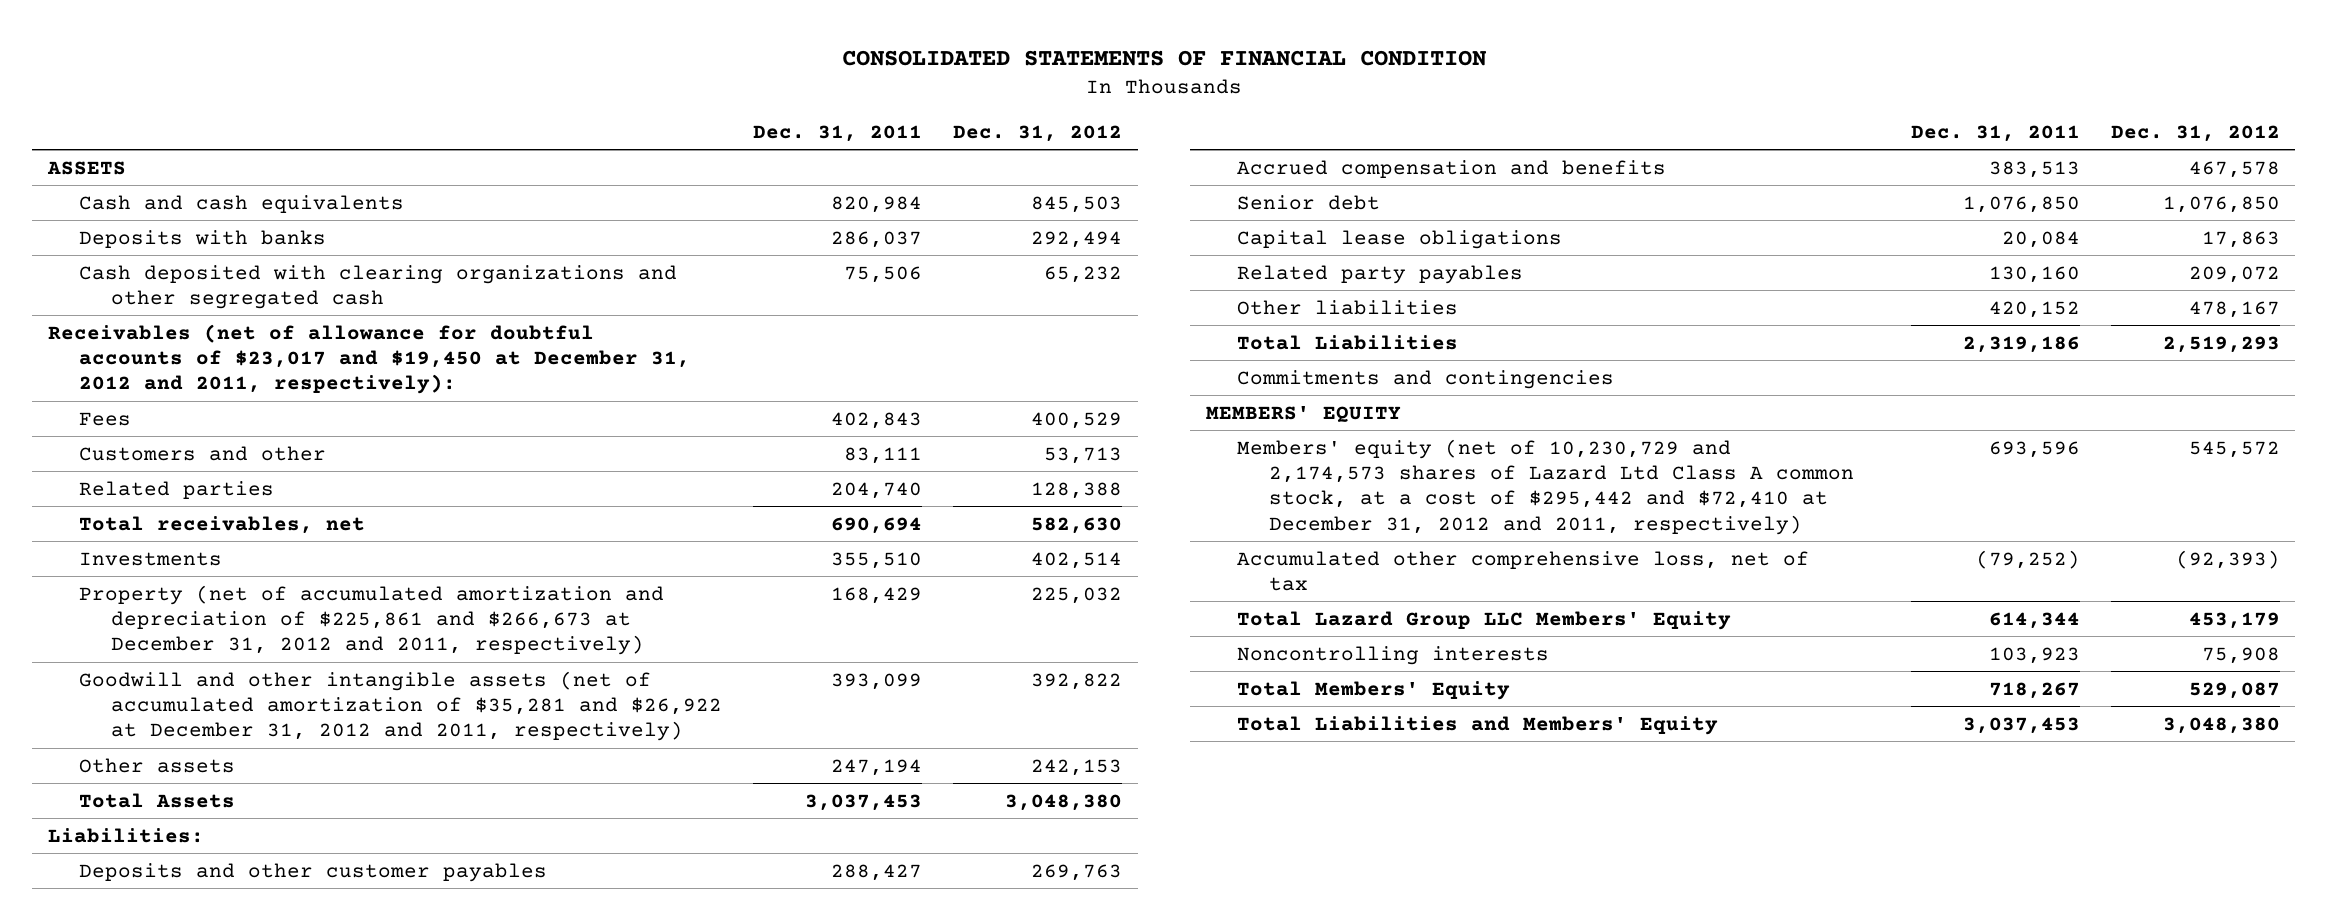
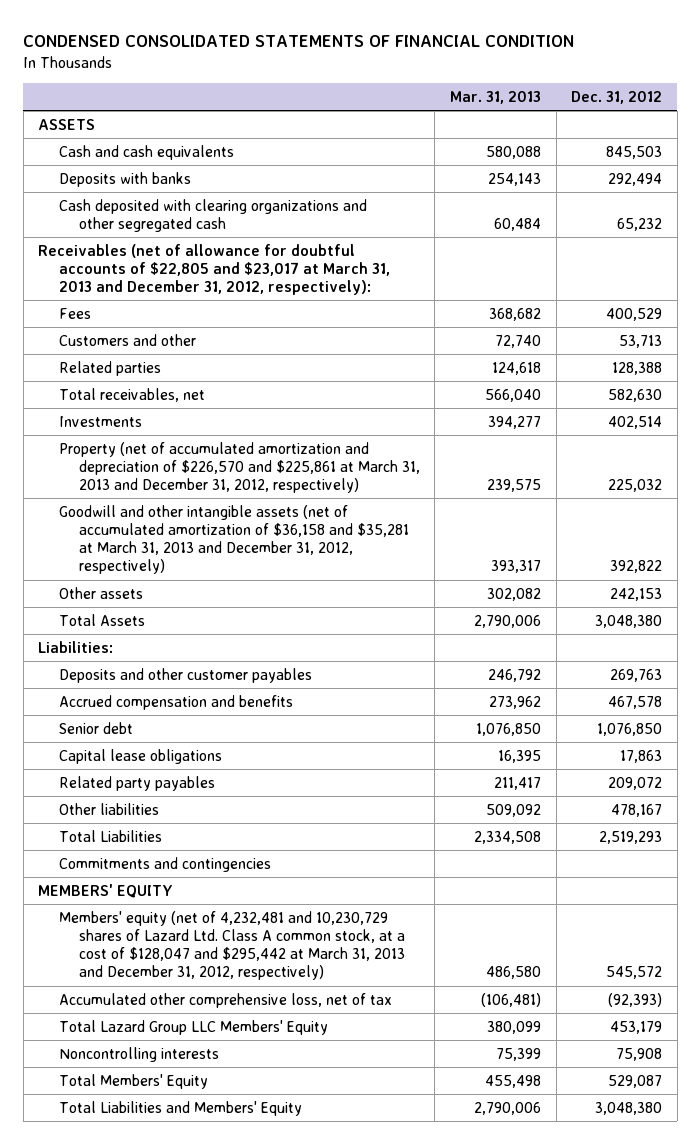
[841,49,1487,66] CONSOLIDATED STATEMENTS OF FINANCIAL CONDITION -> [23,35,575,48] CONDENSED CONSOLIDATED STATEMENTS OF FINANCIAL CONDITION
[752,124,922,142] Dec. 31, 2011 -> none
none -> [450,91,542,105] Mar. 31, 2013
[47,323,691,395] Receivables (net of allowance for doubtful accounts of $23,017 and $19,450 at December 31, 2012 and 2011, respectively): -> [38,243,390,296] Receivables (net of allowance for doubtful accounts of $22,805 and $23,017 at March 31, 2013 and December 31, 2012, respectively):
[79,584,665,656] Property (net of accumulated amortization and depreciation of $225,861 and $266,673 at December 31, 2012 and 2011, respectively) -> [58,441,420,494] Property (net of accumulated amortization and depreciation of $226,570 and $225,861 at March 31, 2013 and December 31, 2012, respectively)
[79,670,722,742] Goodwill and other intangible assets (net of accumulated amortization of $35,281 and $26,922 at December 31, 2012 and 2011, respectively) -> [58,504,409,575] Goodwill and other intangible assets (net of accumulated amortization of $36,158 and $35,281 at March 31, 2013 and December 31, 2012, respectively)
[1237,438,1854,535] Members' equity (net of 10,230,729 and 2,174,573 shares of Lazard Ltd Class A common stock, at a cost of $295,442 and $72,410 at December 31, 2012 and 2011, respectively) -> [58,910,405,981] Members' equity (net of 4,232,481 and 10,230,729 shares of Lazard Ltd. Class A common stock, at a cost of $128,047 and $295,442 at March 31, 2013 and December 31, 2012, respectively)

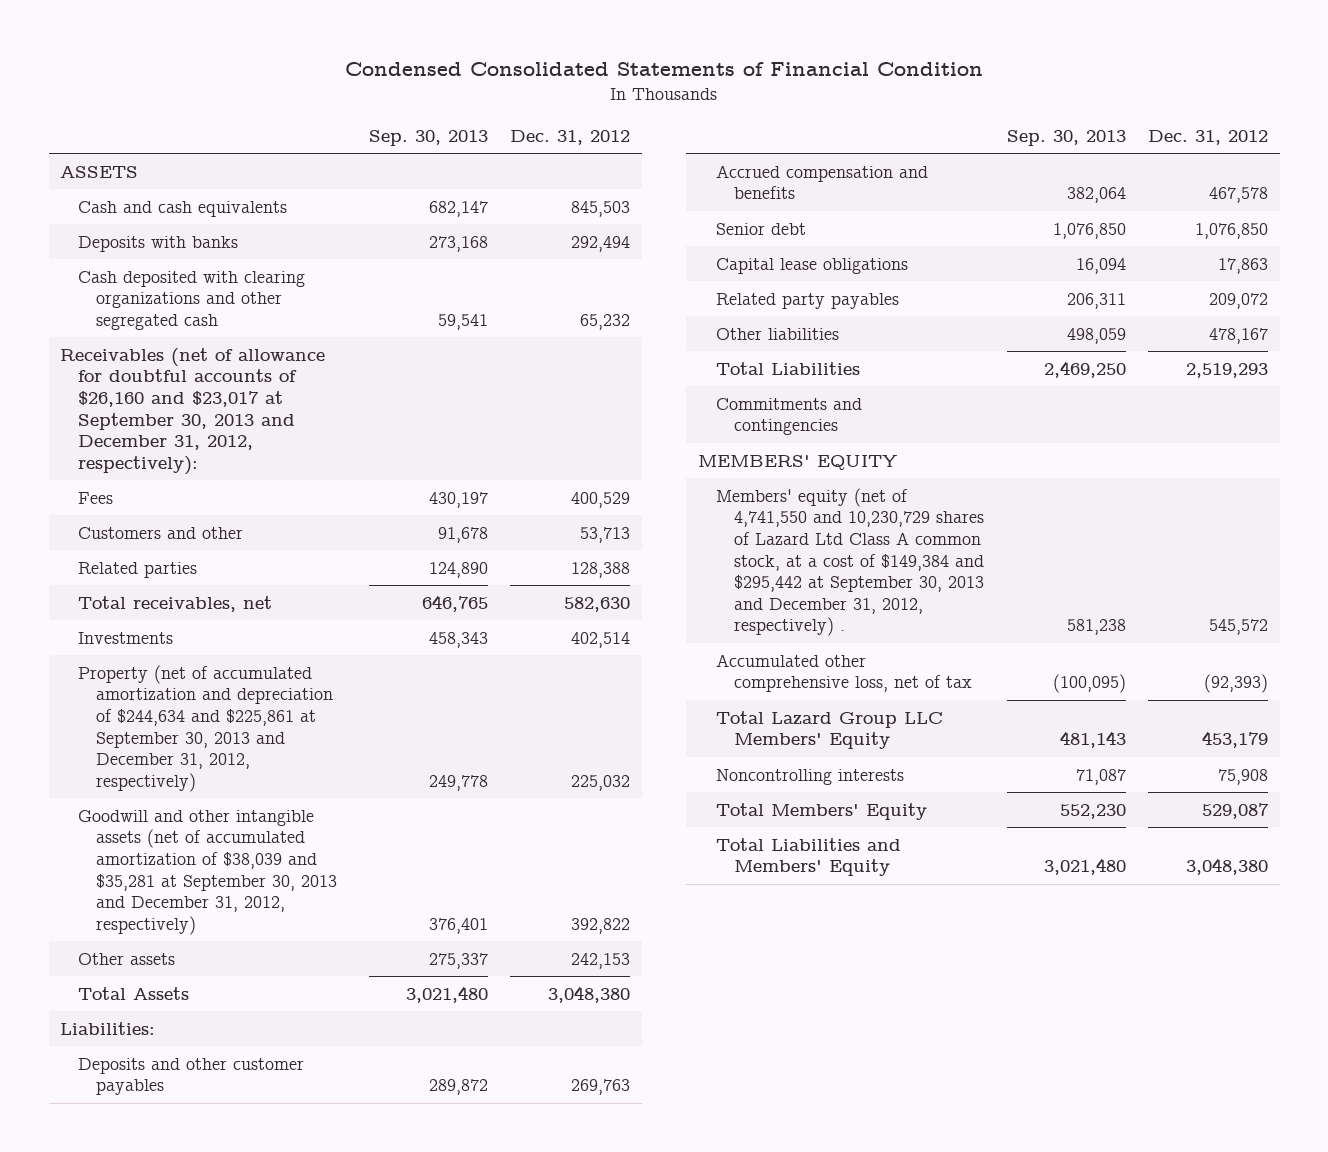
[23,35,575,48] CONDENSED CONSOLIDATED STATEMENTS OF FINANCIAL CONDITION -> [345,62,984,77] Condensed Consolidated Statements of Financial Condition
[450,91,542,105] Mar. 31, 2013 -> none
none -> [368,130,488,147] Sep. 30, 2013
[38,243,390,296] Receivables (net of allowance for doubtful accounts of $22,805 and $23,017 at March 31, 2013 and December 31, 2012, respectively): -> [59,347,325,475] Receivables (net of allowance for doubtful accounts of $26,160 and $23,017 at September 30, 2013 and December 31, 2012, respectively):
[58,441,420,494] Property (net of accumulated amortization and depreciation of $226,570 and $225,861 at March 31, 2013 and December 31, 2012, respectively) -> [78,664,334,792] Property (net of accumulated amortization and depreciation of $244,634 and $225,861 at September 30, 2013 and December 31, 2012, respectively)
[58,504,409,575] Goodwill and other intangible assets (net of accumulated amortization of $36,158 and $35,281 at March 31, 2013 and December 31, 2012, respectively) -> [78,809,338,935] Goodwill and other intangible assets (net of accumulated amortization of $38,039 and $35,281 at September 30, 2013 and December 31, 2012, respectively)
[58,910,405,981] Members' equity (net of 4,232,481 and 10,230,729 shares of Lazard Ltd. Class A common stock, at a cost of $128,047 and $295,442 at March 31, 2013 and December 31, 2012, respectively) -> [716,487,985,637] Members' equity (net of 4,741,550 and 10,230,729 shares of Lazard Ltd Class A common stock, at a cost of $149,384 and $295,442 at September 30, 2013 and December 31, 2012, respectively) .

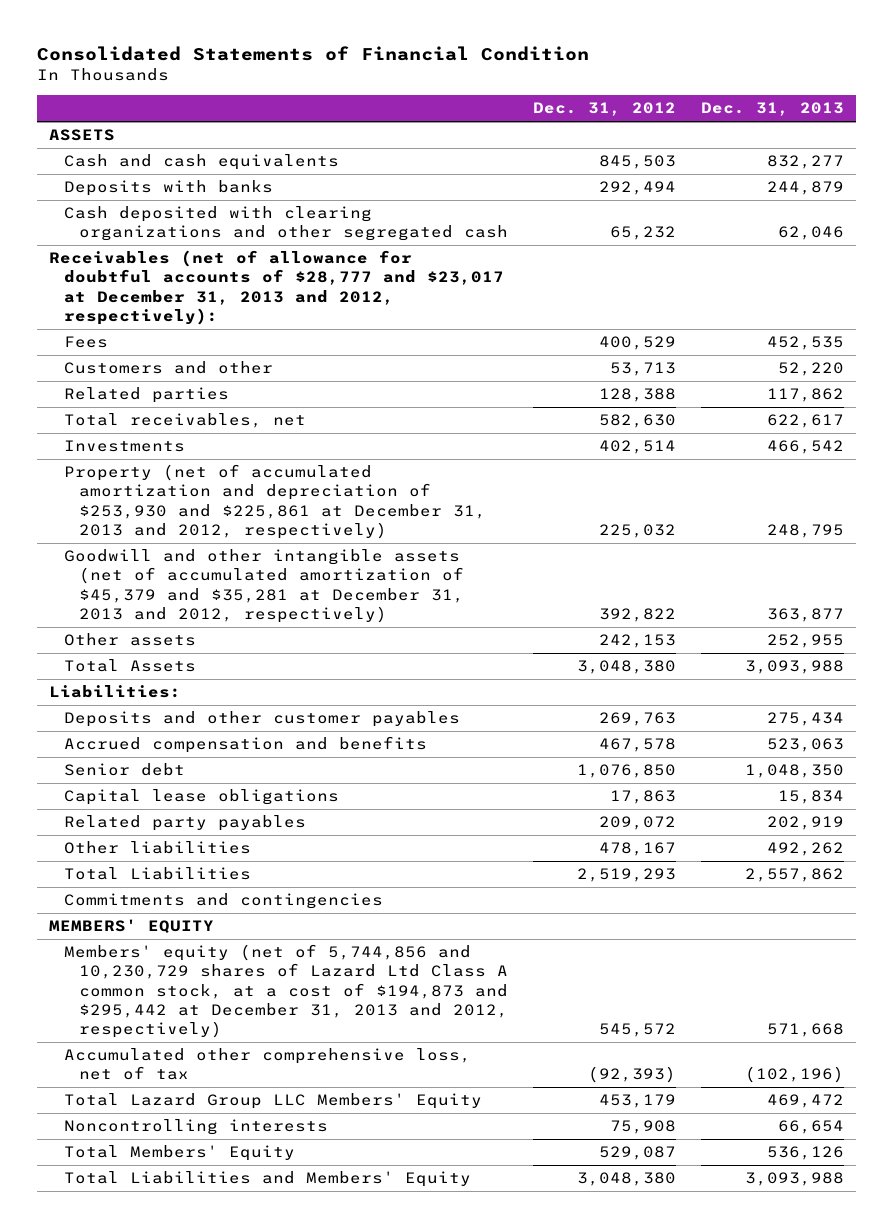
[345,62,984,77] Condensed Consolidated Statements of Financial Condition -> [36,46,589,62] Consolidated Statements of Financial Condition
[368,130,488,147] Sep. 30, 2013 -> none
none -> [700,102,844,117] Dec. 31, 2013
[59,347,325,475] Receivables (net of allowance for doubtful accounts of $26,160 and $23,017 at September 30, 2013 and December 31, 2012, respectively): -> [49,250,505,325] Receivables (net of allowance for doubtful accounts of $28,777 and $23,017 at December 31, 2013 and 2012, respectively):
[78,664,334,792] Property (net of accumulated amortization and depreciation of $244,634 and $225,861 at September 30, 2013 and December 31, 2012, respectively) -> [64,464,486,539] Property (net of accumulated amortization and depreciation of $253,930 and $225,861 at December 31, 2013 and 2012, respectively)
[78,809,338,935] Goodwill and other intangible assets (net of accumulated amortization of $38,039 and $35,281 at September 30, 2013 and December 31, 2012, respectively) -> [64,549,464,623] Goodwill and other intangible assets (net of accumulated amortization of $45,379 and $35,281 at December 31, 2013 and 2012, respectively)
[716,487,985,637] Members' equity (net of 4,741,550 and 10,230,729 shares of Lazard Ltd Class A common stock, at a cost of $149,384 and $295,442 at September 30, 2013 and December 31, 2012, respectively) . -> [64,944,508,1039] Members' equity (net of 5,744,856 and 10,230,729 shares of Lazard Ltd Class A common stock, at a cost of $194,873 and $295,442 at December 31, 2013 and 2012, respectively)

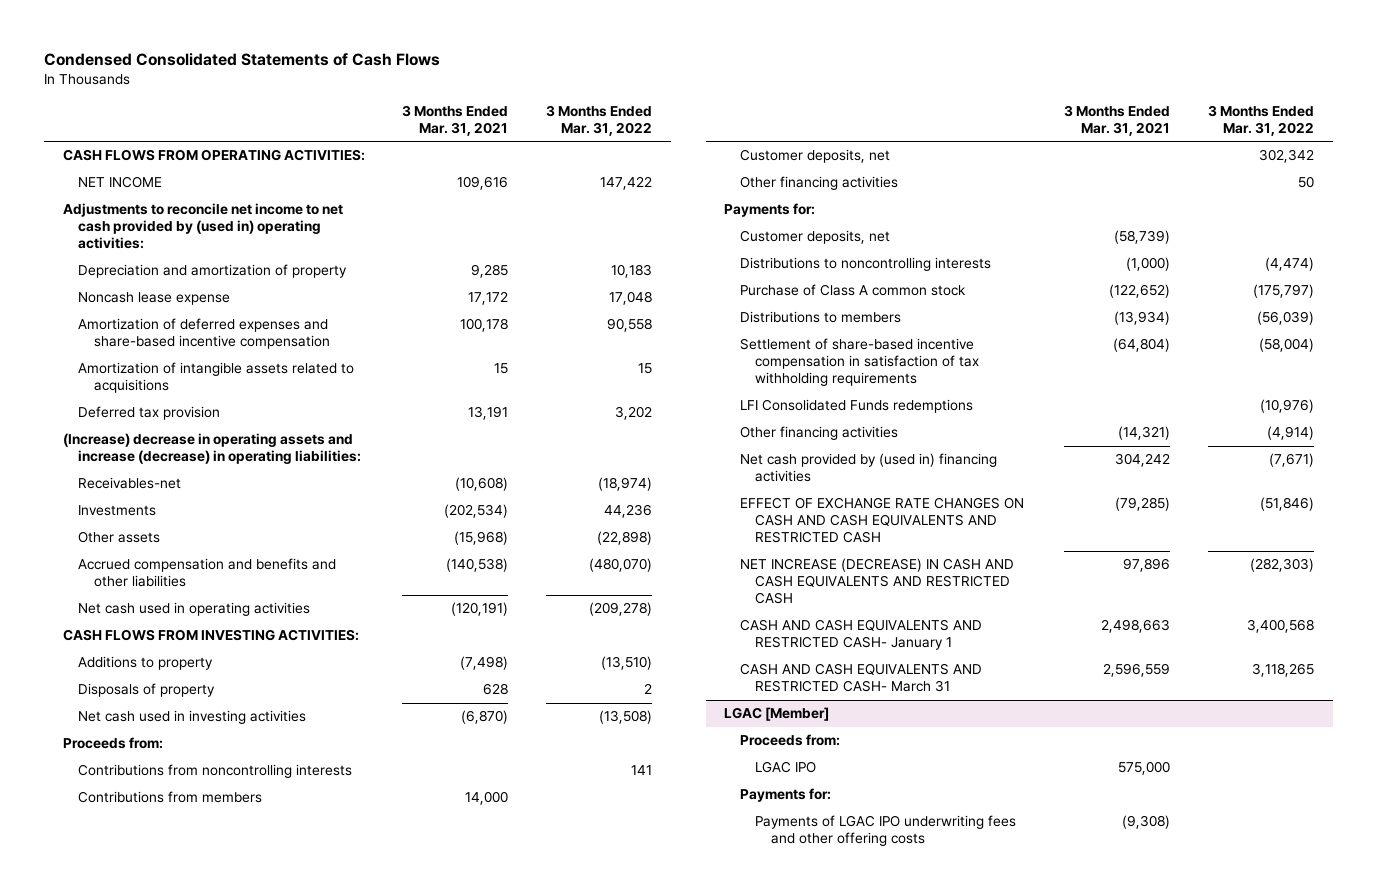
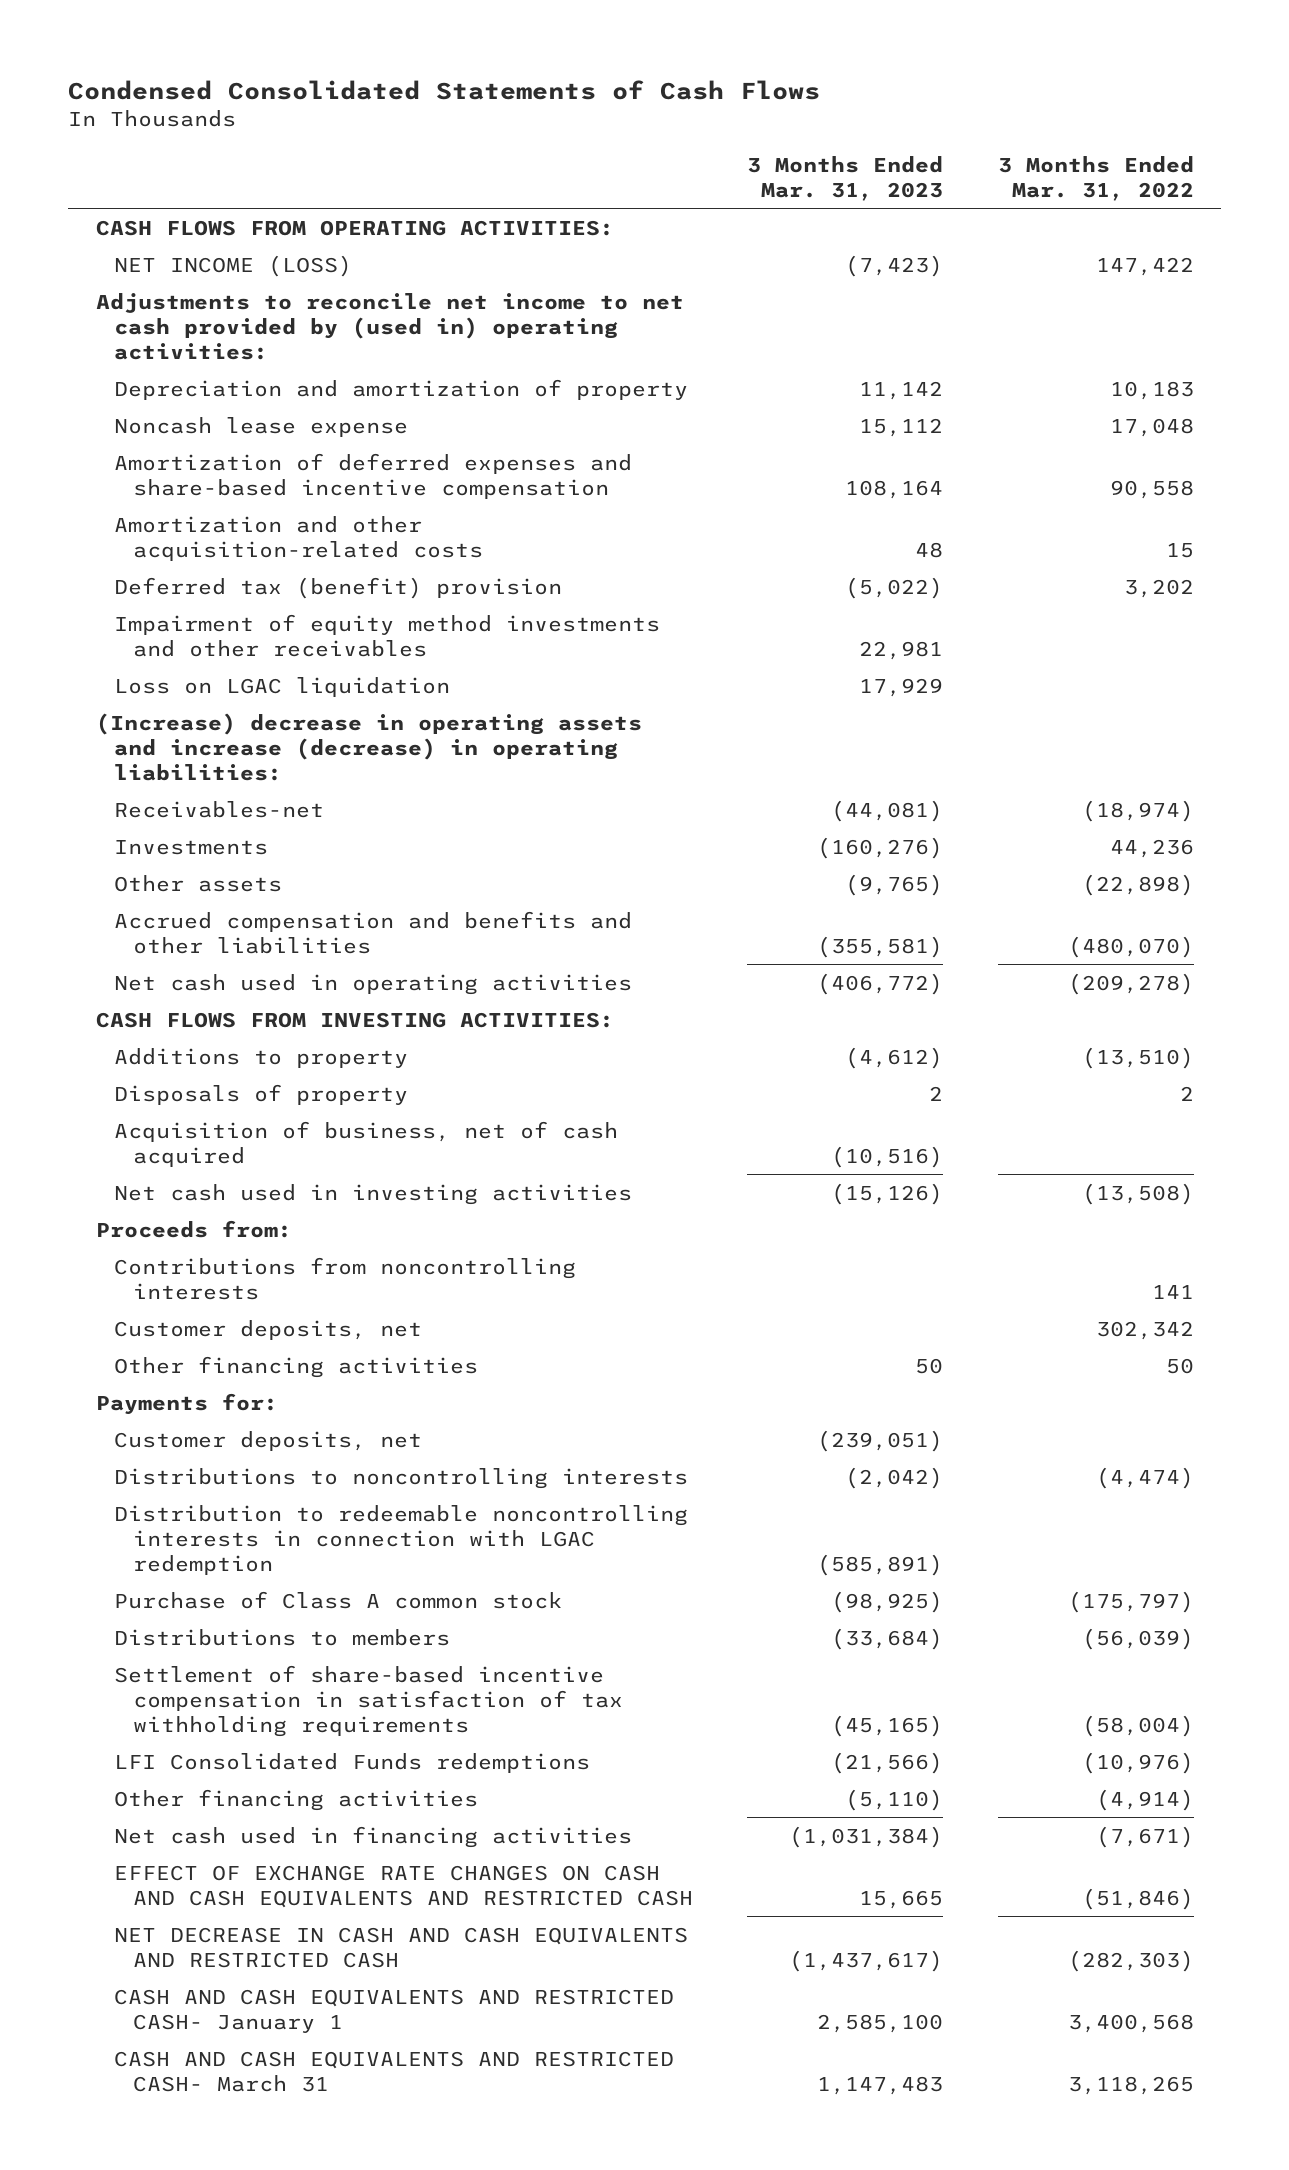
[402,104,509,136] 3 Months Ended Mar. 31, 2021 -> none
none -> [747,155,944,201] 3 Months Ended Mar. 31, 2023
[78,176,163,189] NET INCOME -> [114,254,353,277] NET INCOME (LOSS)
[78,362,355,394] Amortization of intangible assets related to acquisitions -> none
none -> [114,515,483,561] Amortization and other acquisition-related costs
[78,406,221,421] Deferred tax provision -> [114,576,563,599] Deferred tax (benefit) provision
none -> [114,613,661,657] Impairment of equity method investments and other receivables
none -> [114,676,451,697] Loss on LGAC liquidation
none -> [114,1120,619,1167] Acquisition of business, net of cash acquired
[78,791,263,804] Contributions from members -> none
none -> [114,1504,689,1575] Distribution to redeemable noncontrolling interests in connection with LGAC redemption
[739,453,997,483] Net cash provided by (used in) financing activities -> [114,1825,633,1848] Net cash used in financing activities
[739,558,1014,605] NET INCREASE (DECREASE) IN CASH AND CASH EQUIVALENTS AND RESTRICTED CASH -> [114,1926,689,1968] NET DECREASE IN CASH AND CASH EQUIVALENTS AND RESTRICTED CASH
[724,707,830,722] LGAC [Member] -> none
[739,734,840,747] Proceeds from: -> none
[755,761,817,774] LGAC IPO -> none
[739,788,831,803] Payments for: -> none
[755,815,1017,847] Payments of LGAC IPO underwriting fees and other offering costs -> none

